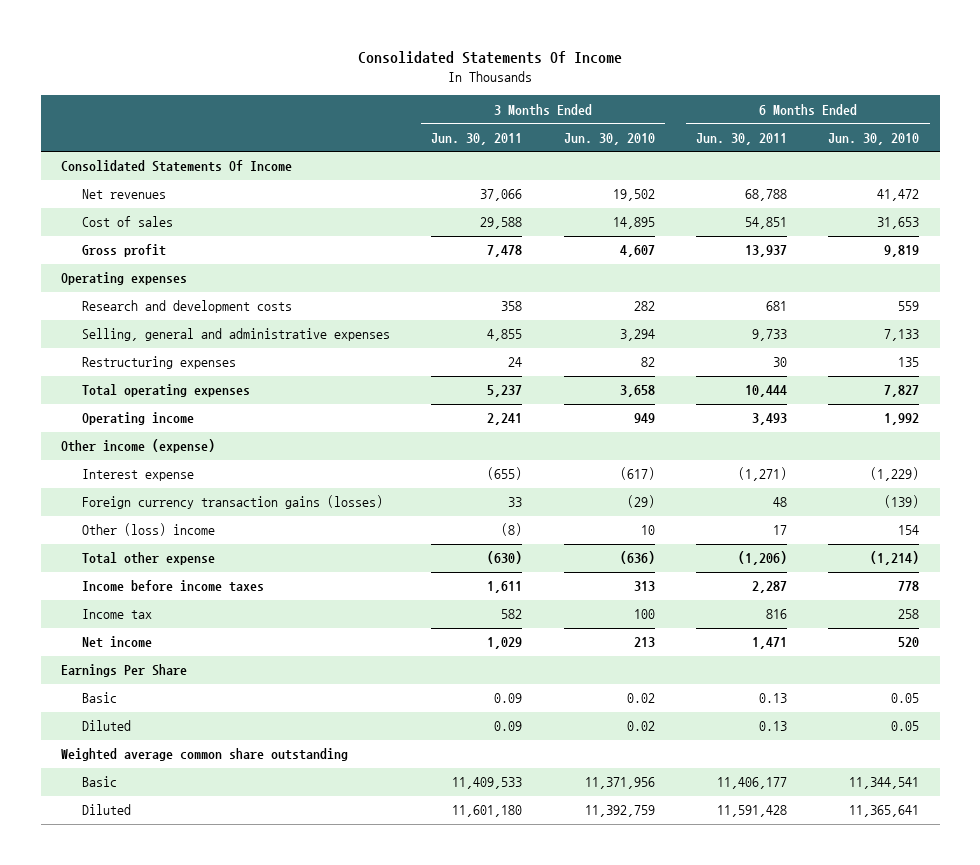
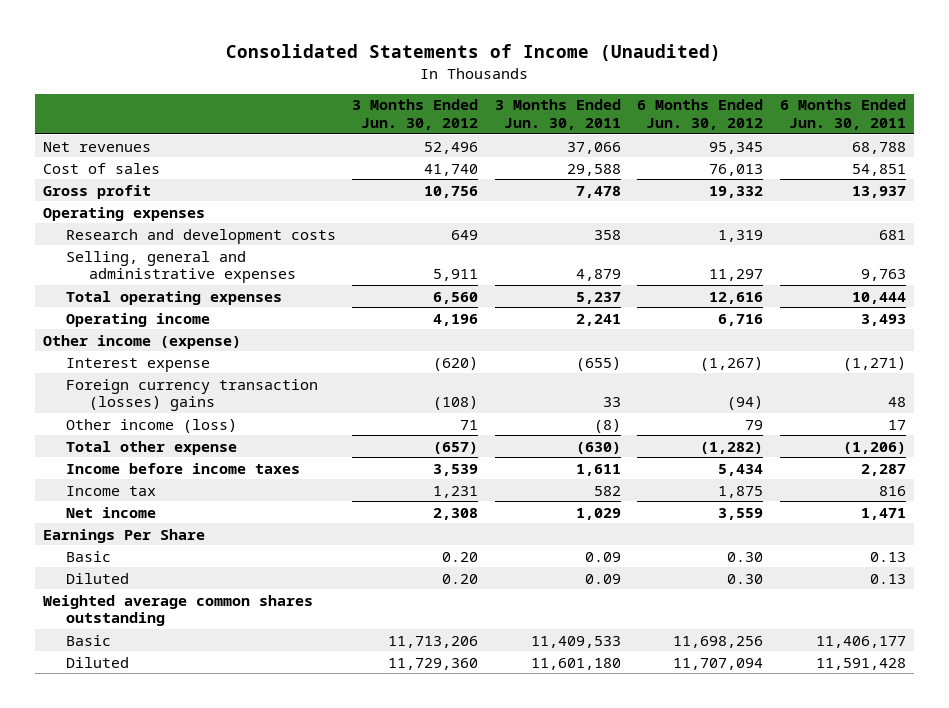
[358,51,623,65] Consolidated Statements Of Income -> [226,44,722,62] Consolidated Statements of Income (Unaudited)
[563,132,655,145] Jun. 30, 2010 -> none
[828,132,920,145] Jun. 30, 2010 -> none
none -> [352,99,479,130] 3 Months Ended Jun. 30, 2012
none -> [637,99,764,130] 6 Months Ended Jun. 30, 2012
[61,160,293,173] Consolidated Statements Of Income -> none
[81,356,236,370] Restructuring expenses -> none
[487,329,523,342] 4,855 -> [575,269,621,282] 4,879
[751,329,787,342] 9,733 -> [860,269,906,282] 9,763
[81,495,383,510] Foreign currency transaction gains (losses) -> [66,378,319,412] Foreign currency transaction (losses) gains
[81,523,215,537] Other (loss) income -> [66,418,238,433] Other income (loss)
[61,748,349,762] Weighted average common share outstanding -> [42,594,313,627] Weighted average common shares outstanding

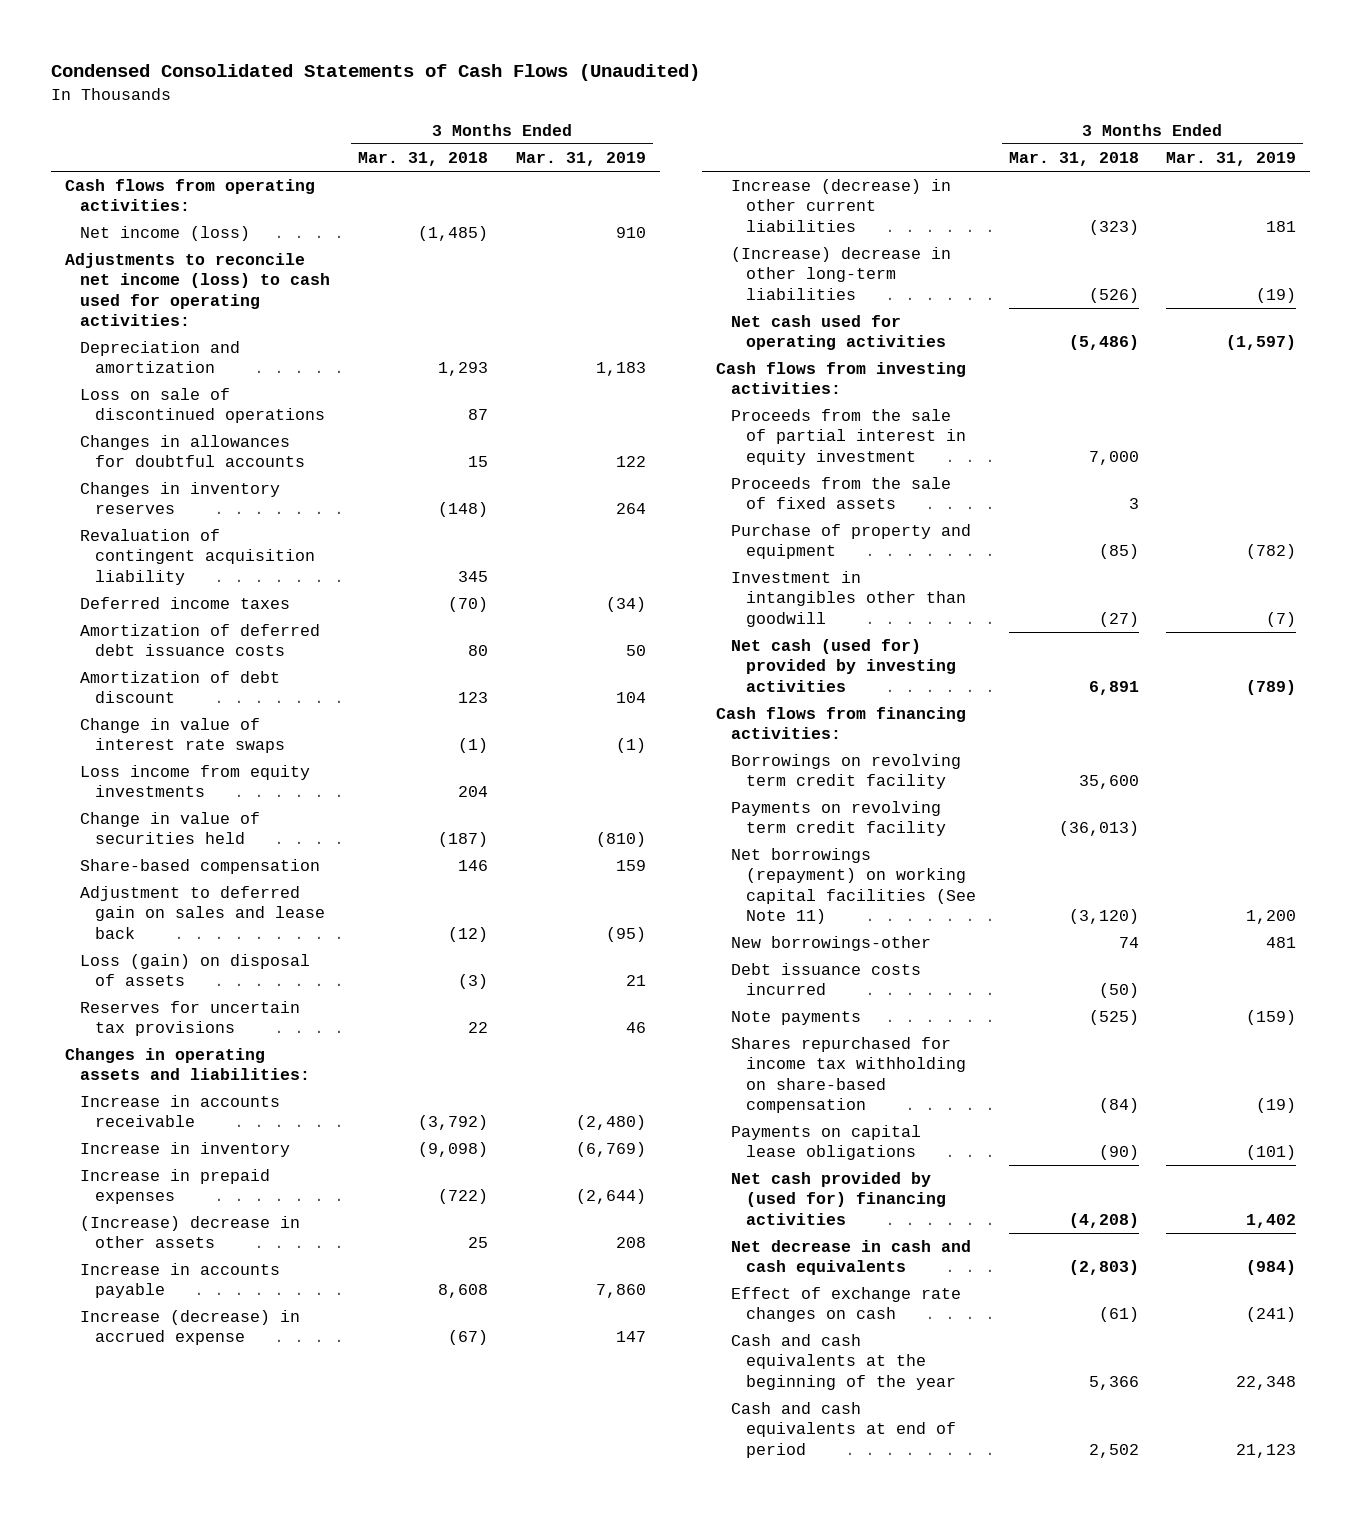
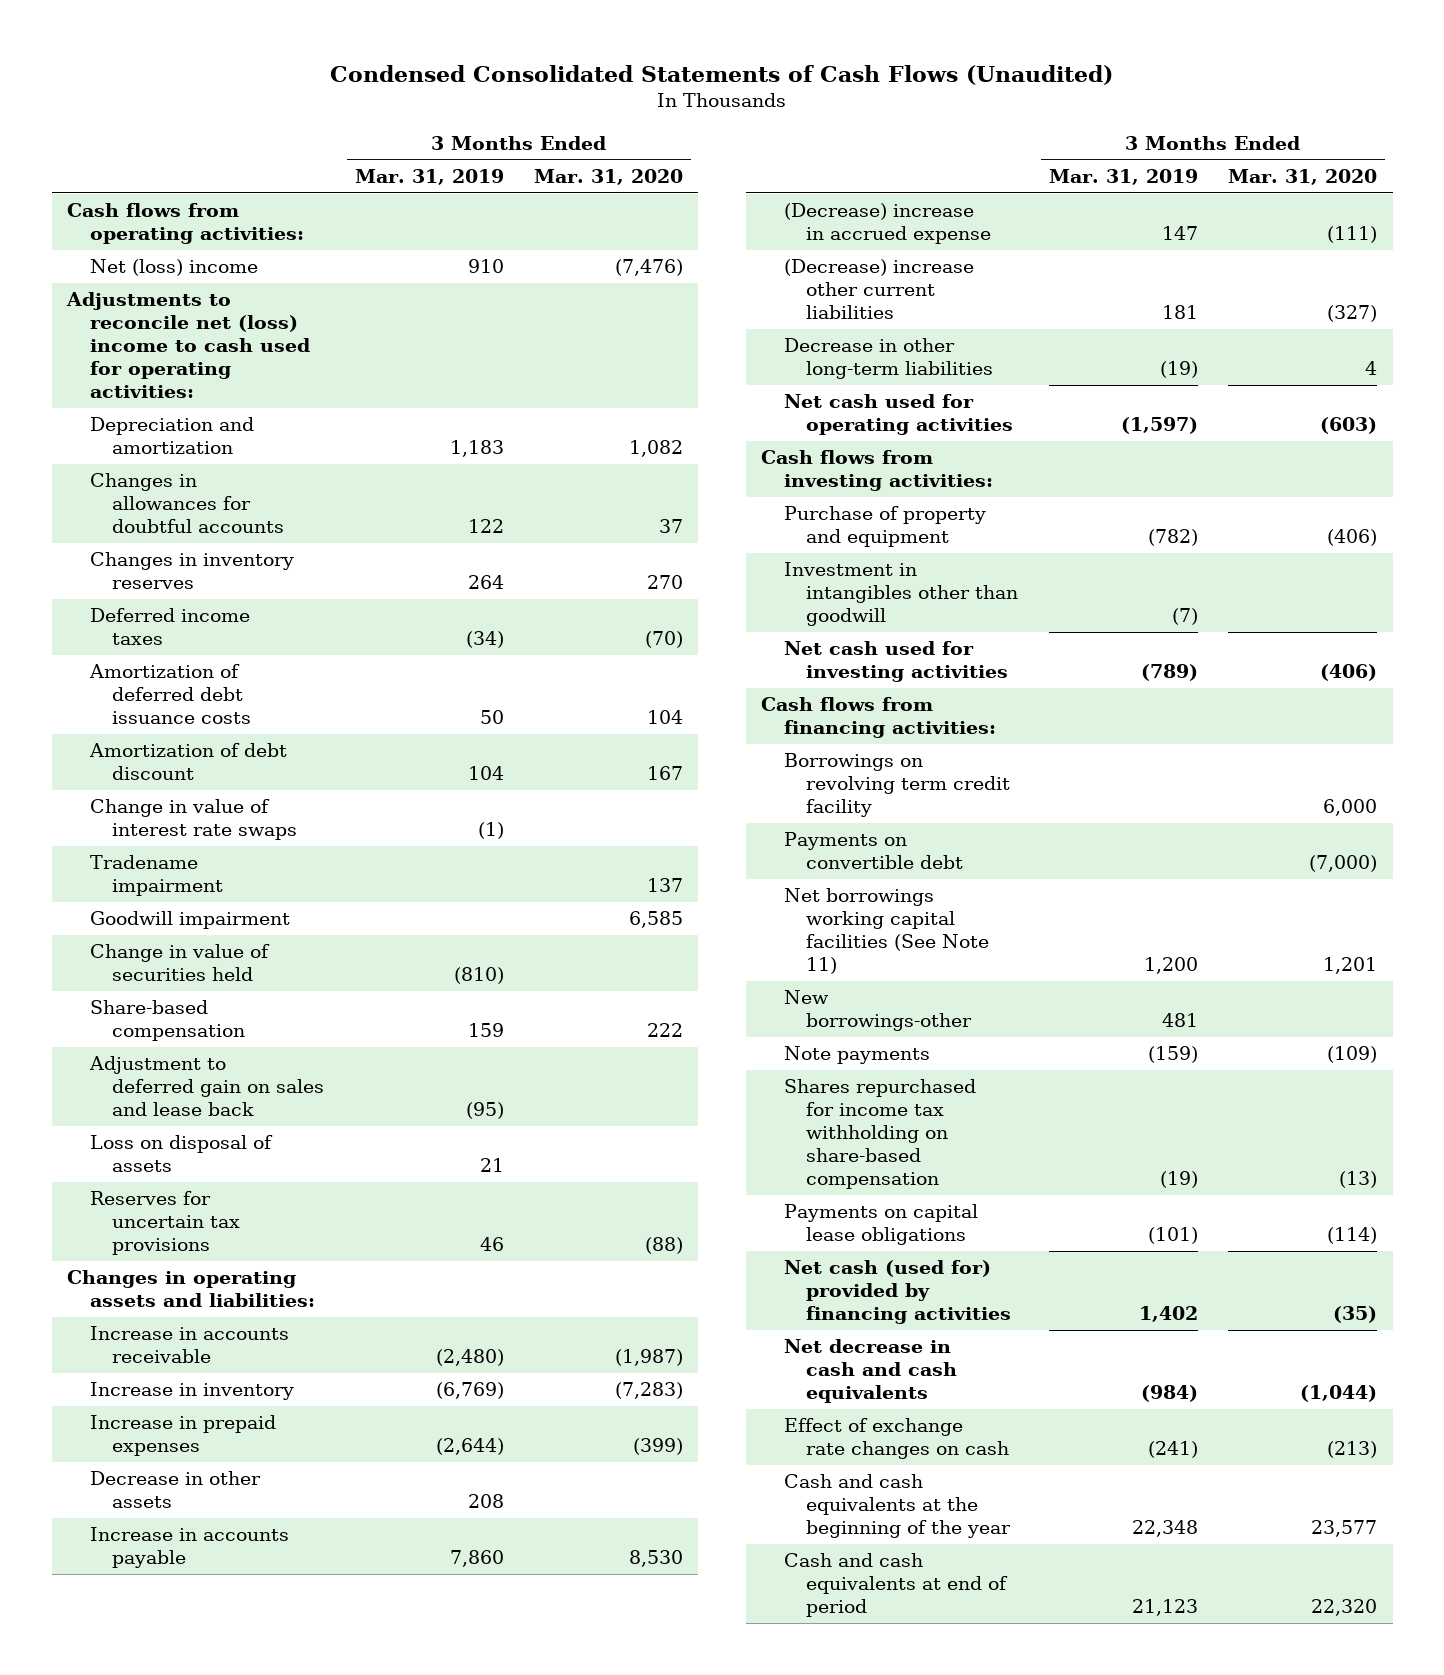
[358,151,489,166] Mar. 31, 2018 -> none
none -> [534,169,684,186] Mar. 31, 2020
[80,226,251,242] Net income (loss) -> [89,259,258,277] Net (loss) income
[65,253,331,326] Adjustments to reconcile net income (loss) to cash used for operating activities: -> [66,292,310,399] Adjustments to reconcile net (loss) income to cash used for operating activities:
[80,388,326,424] Loss on sale of discontinued operations -> none
[80,529,316,585] Revaluation of contingent acquisition liability -> none
[80,765,311,798] Loss income from equity investments -> none
none -> [89,855,224,897] Tradename impairment
none -> [89,911,290,930] Goodwill impairment
[80,954,311,987] Loss (gain) on disposal of assets -> [89,1135,273,1173] Loss on disposal of assets
[80,1216,301,1249] (Increase) decrease in other assets -> [89,1471,261,1509] Decrease in other assets
[80,1310,301,1346] Increase (decrease) in accrued expense -> [783,203,992,245] (Decrease) increase in accrued expense
[730,179,951,232] Increase (decrease) in other current liabilities -> [783,259,974,320] (Decrease) increase other current liabilities
[730,247,951,300] (Increase) decrease in other long-term liabilities -> [783,338,994,380] Decrease in other long-term liabilities
[730,409,966,465] Proceeds from the sale of partial interest in equity investment -> none
[730,477,951,510] Proceeds from the sale of fixed assets -> none
[730,639,956,692] Net cash (used for) provided by investing activities -> [783,641,1009,683] Net cash used for investing activities
[730,801,946,837] Payments on revolving term credit facility -> none
none -> [783,832,964,870] Payments on convertible debt
[730,848,976,924] Net borrowings (repayment) on working capital facilities (See Note 11) -> [783,888,990,975] Net borrowings working capital facilities (See Note 11)
[730,963,921,996] Debt issuance costs incurred -> none
[730,1172,946,1225] Net cash provided by (used for) financing activities -> [783,1260,1012,1325] Net cash (used for) provided by financing activities

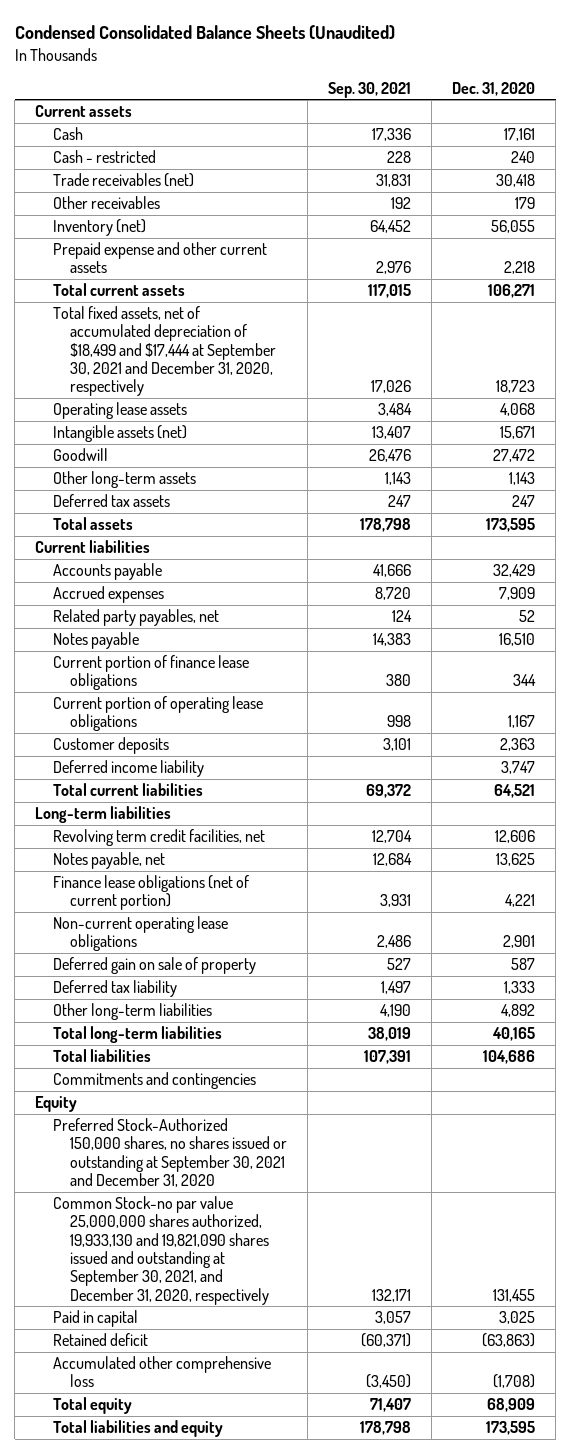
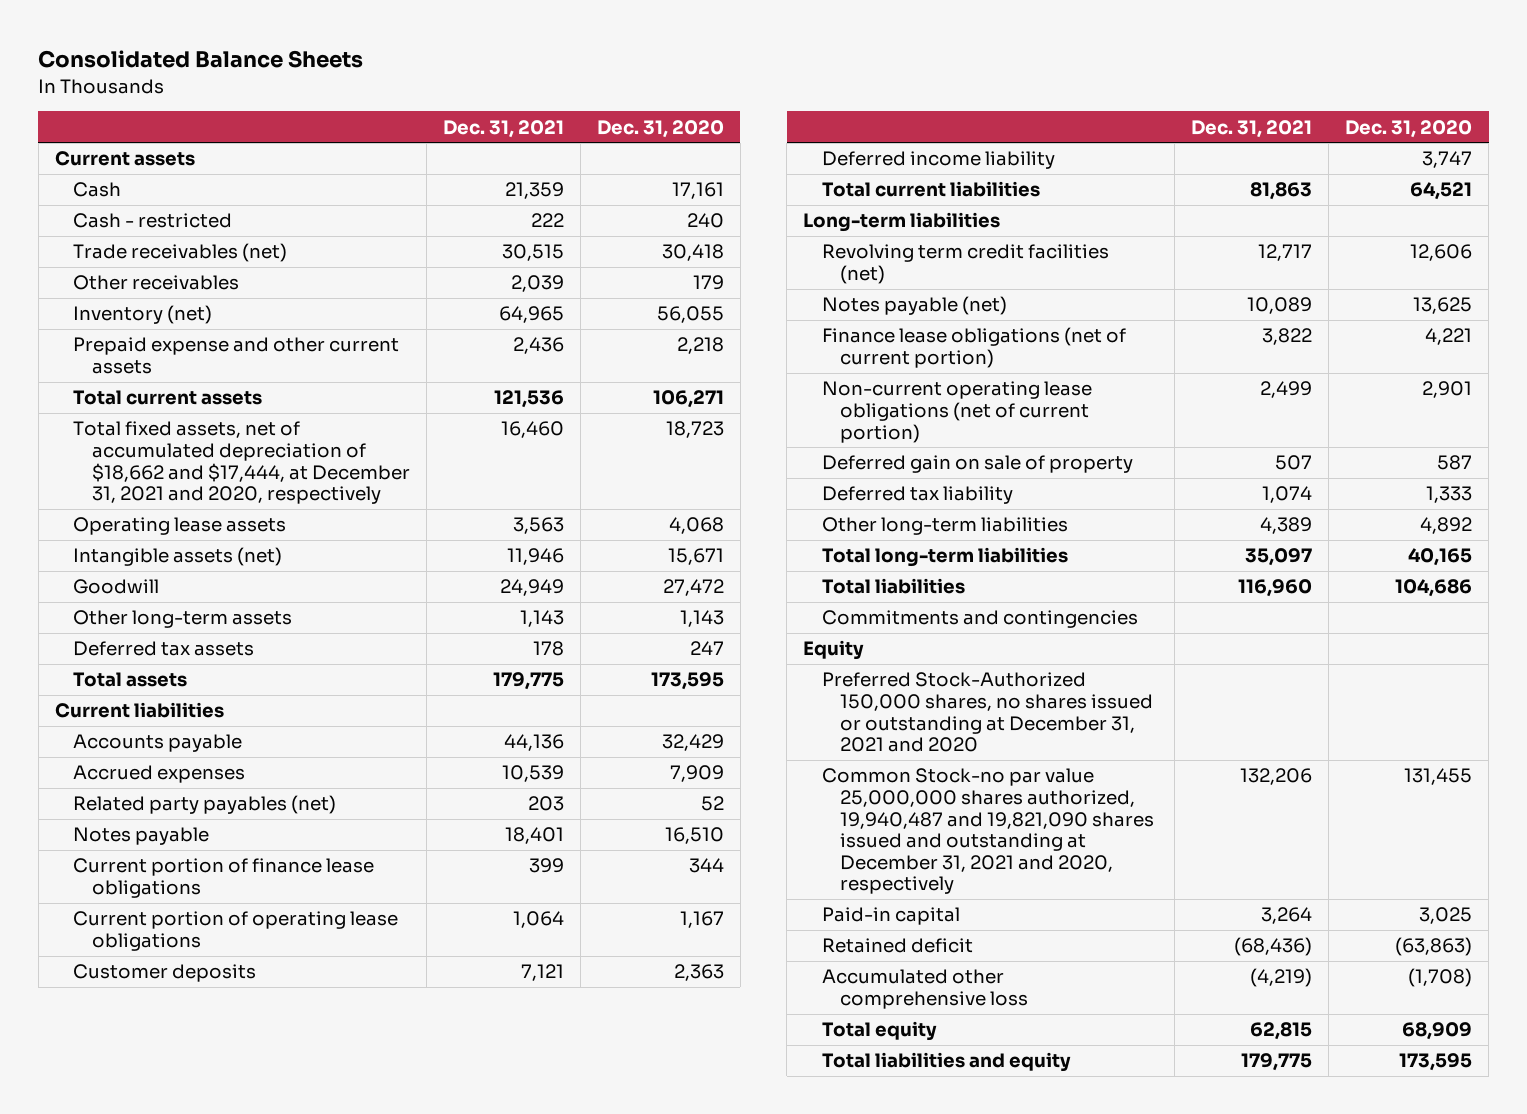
[14,25,395,41] Condensed Consolidated Balance Sheets (Unaudited) -> [38,50,364,69] Consolidated Balance Sheets
[327,81,411,98] Sep. 30, 2021 -> none
none -> [442,119,564,138] Dec. 31, 2021
[52,306,276,397] Total fixed assets, net of accumulated depreciation of $18,499 and $17,444 at September 30, 2021 and December 31, 2020, respectively -> [73,421,410,505] Total fixed assets, net of accumulated depreciation of $18,662 and $17,444, at December 31, 2021 and 2020, respectively
[52,609,219,627] Related party payables, net -> [73,795,337,815] Related party payables (net)
[52,829,265,847] Revolving term credit facilities, net -> [821,244,1109,285] Revolving term credit facilities (net)
[52,852,165,870] Notes payable, net -> [821,296,1007,316] Notes payable (net)
[52,916,228,952] Non-current operating lease obligations -> [821,381,1092,443] Non-current operating lease obligations (net of current portion)
[52,1118,287,1187] Preferred Stock-Authorized 150,000 shares, no shares issued or outstanding at September 30, 2021 and December 31, 2020 -> [821,672,1154,753] Preferred Stock-Authorized 150,000 shares, no shares issued or outstanding at December 31, 2021 and 2020
[52,1196,269,1305] Common Stock-no par value 25,000,000 shares authorized, 19,933,130 and 19,821,090 shares issued and outstanding at September 30, 2021, and December 31, 2020, respectively -> [821,768,1155,895] Common Stock-no par value 25,000,000 shares authorized, 19,940,487 and 19,821,090 shares issued and outstanding at December 31, 2021 and 2020, respectively
[52,1310,138,1328] Paid in capital -> [821,907,960,926] Paid-in capital

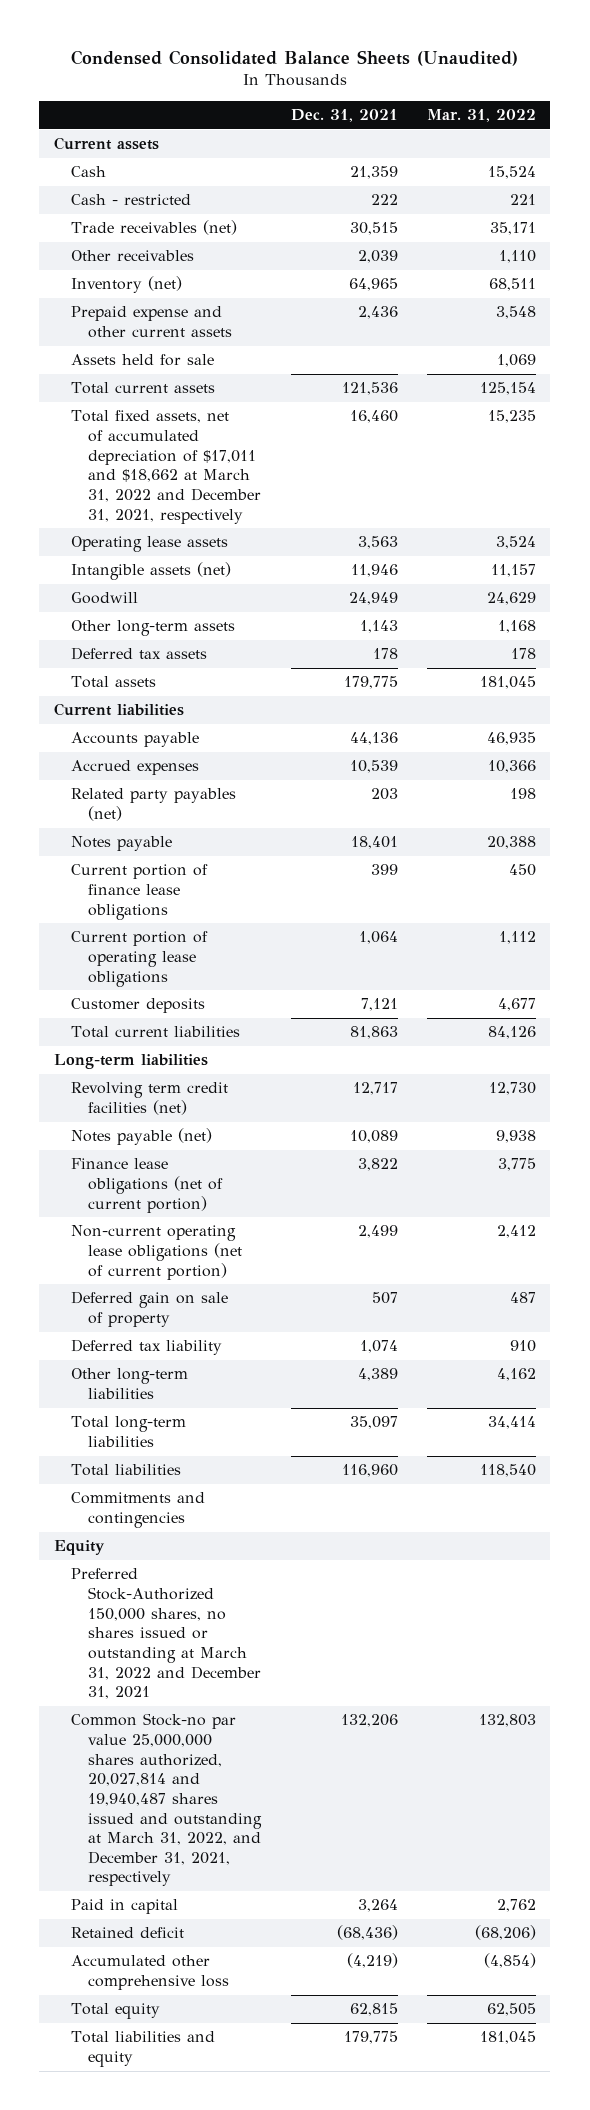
[38,50,364,69] Consolidated Balance Sheets -> [70,49,518,66] Condensed Consolidated Balance Sheets (Unaudited)
[596,119,724,138] Dec. 31, 2020 -> none
none -> [426,109,536,123] Mar. 31, 2022
none -> [71,354,215,367] Assets held for sale
[73,421,410,505] Total fixed assets, net of accumulated depreciation of $18,662 and $17,444, at December 31, 2021 and 2020, respectively -> [71,410,262,524] Total fixed assets, net of accumulated depreciation of $17,011 and $18,662 at March 31, 2022 and December 31, 2021, respectively
[821,151,1055,170] Deferred income liability -> none
[821,672,1154,753] Preferred Stock-Authorized 150,000 shares, no shares issued or outstanding at December 31, 2021 and 2020 -> [71,1568,262,1700] Preferred Stock-Authorized 150,000 shares, no shares issued or outstanding at March 31, 2022 and December 31, 2021
[821,768,1155,895] Common Stock-no par value 25,000,000 shares authorized, 19,940,487 and 19,821,090 shares issued and outstanding at December 31, 2021 and 2020, respectively -> [71,1713,263,1887] Common Stock-no par value 25,000,000 shares authorized, 20,027,814 and 19,940,487 shares issued and outstanding at March 31, 2022, and December 31, 2021, respectively
[821,907,960,926] Paid-in capital -> [71,1899,179,1915] Paid in capital

